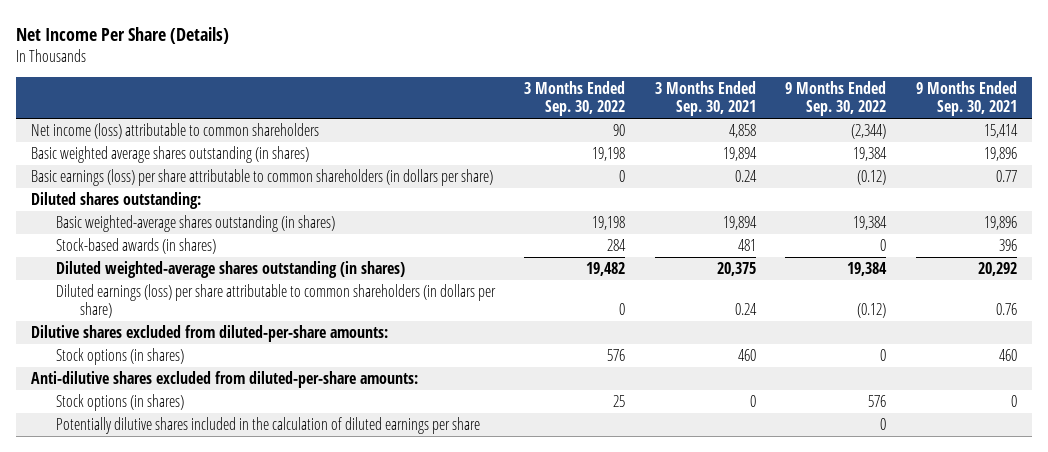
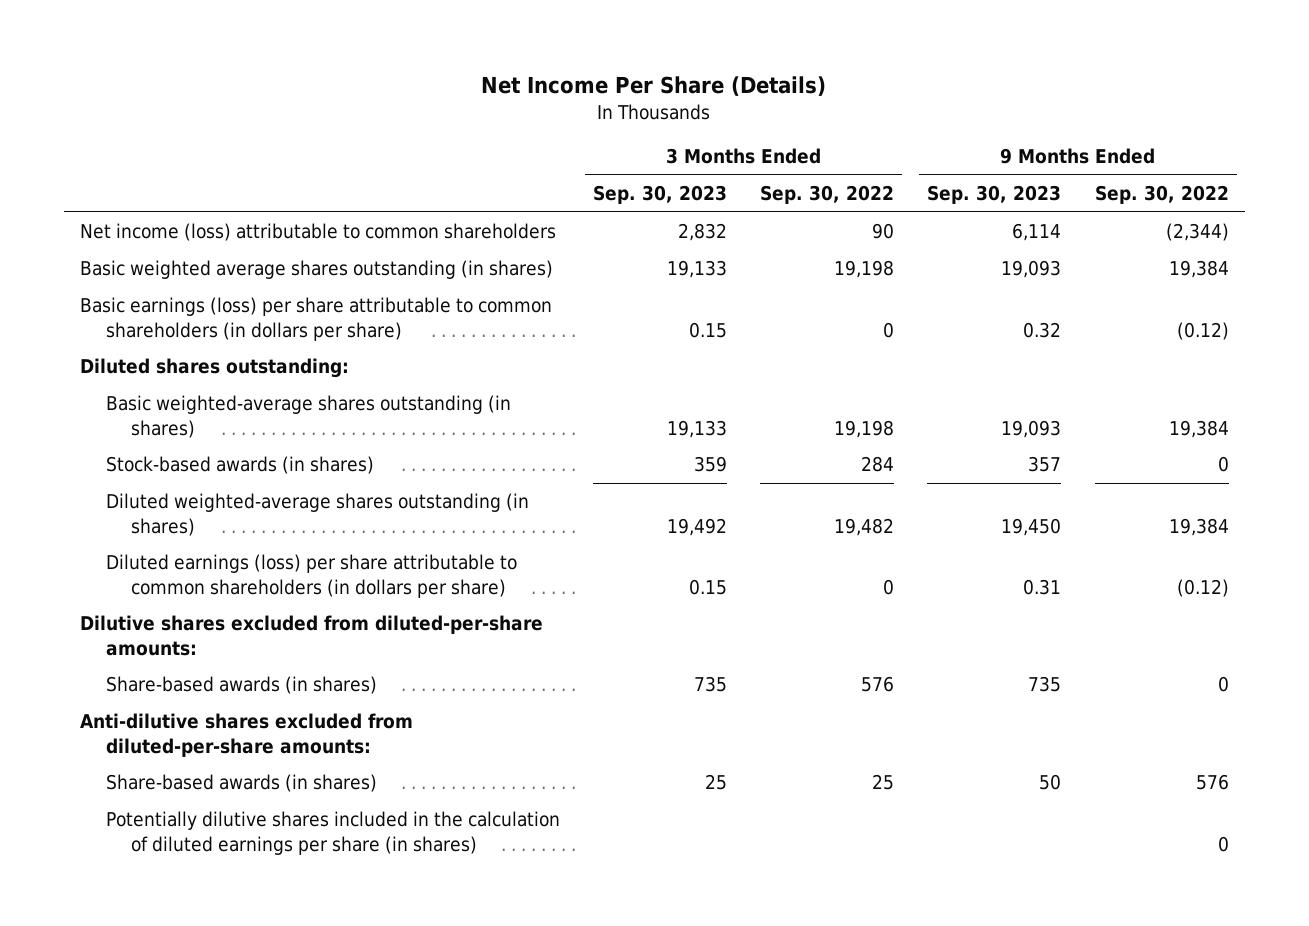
[654,81,756,117] 3 Months Ended Sep. 30, 2021 -> none
[915,81,1017,117] 9 Months Ended Sep. 30, 2021 -> none
none -> [592,185,727,205] Sep. 30, 2023
none -> [927,185,1062,205] Sep. 30, 2023
[55,347,184,365] Stock options (in shares) -> [105,676,377,695] Share-based awards (in shares)
[55,393,184,411] Stock options (in shares) -> [105,774,377,793] Share-based awards (in shares)
[55,416,480,434] Potentially dilutive shares included in the calculation of diluted earnings per share -> [105,811,560,855] Potentially dilutive shares included in the calculation of diluted earnings per share (in shares)

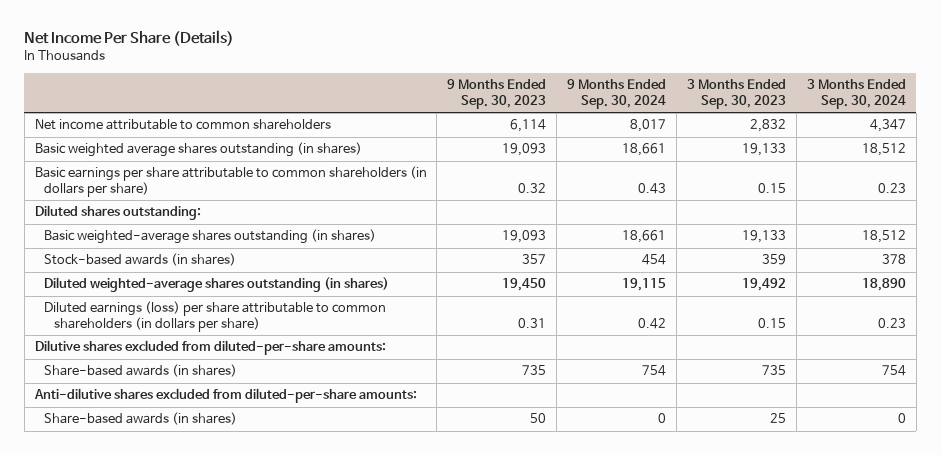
[760,185,895,205] Sep. 30, 2022 -> none
[1094,185,1229,205] Sep. 30, 2022 -> none
none -> [567,79,667,109] 9 Months Ended Sep. 30, 2024
none -> [807,79,907,109] 3 Months Ended Sep. 30, 2024
[80,223,557,242] Net income (loss) attributable to common shareholders -> [34,119,331,131] Net income attributable to common shareholders
[80,297,553,341] Basic earnings (loss) per share attributable to common shareholders (in dollars per share) -> [34,166,427,197] Basic earnings per share attributable to common shareholders (in dollars per share)
[105,811,560,855] Potentially dilutive shares included in the calculation of diluted earnings per share (in shares) -> none

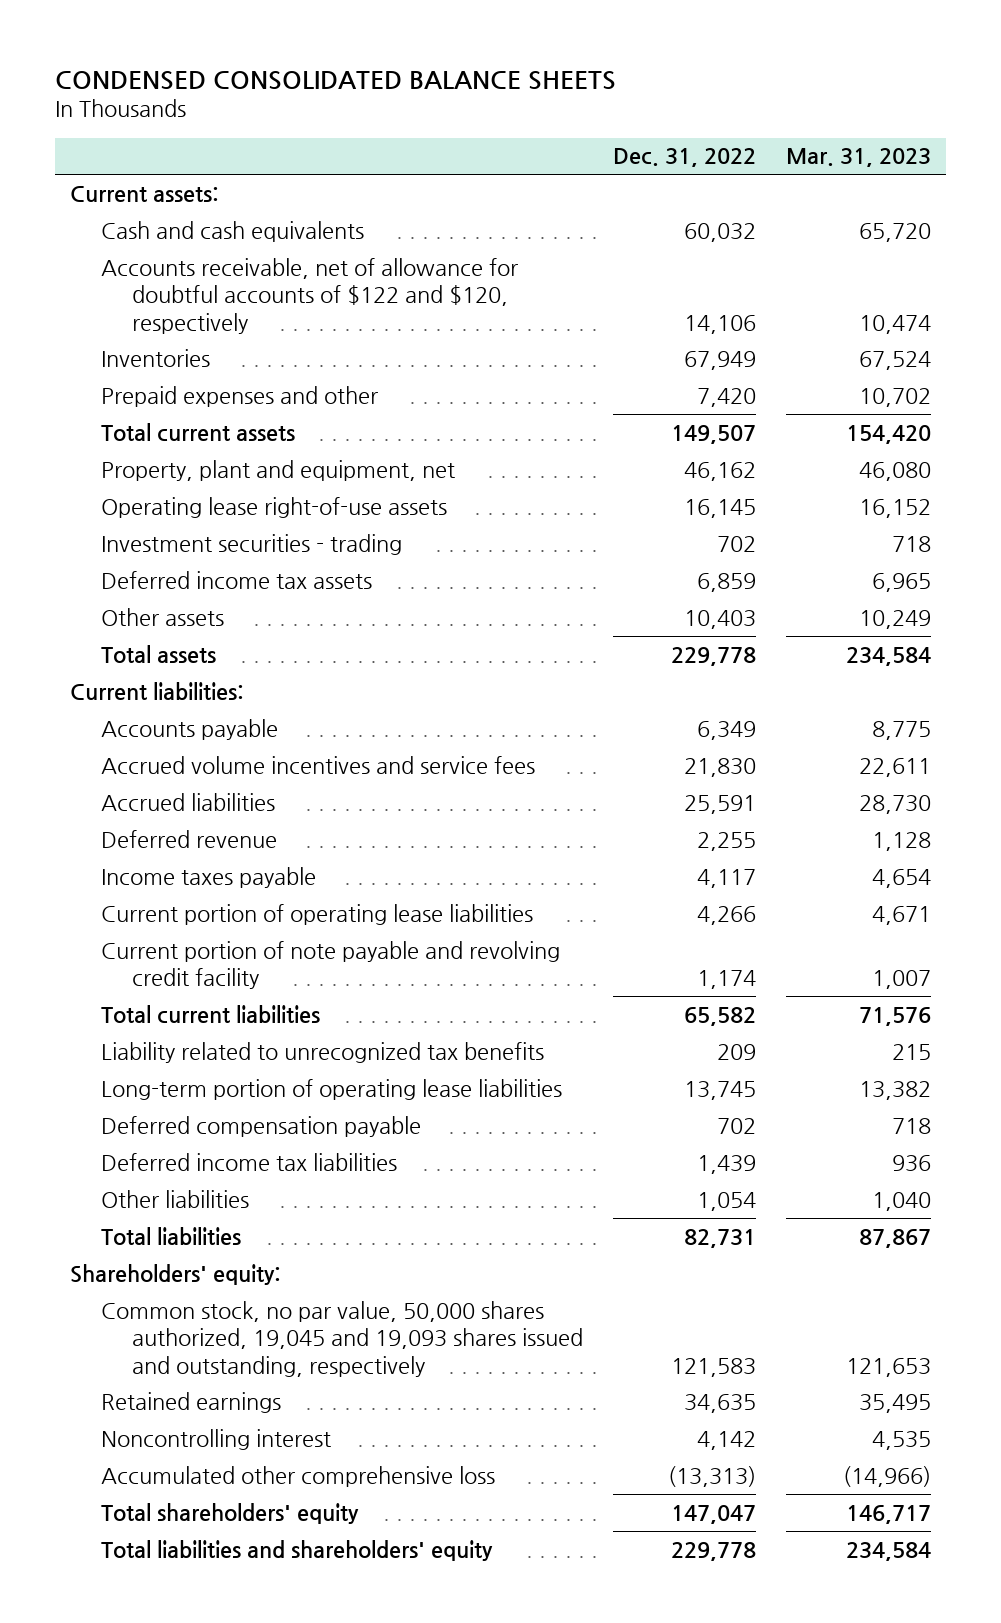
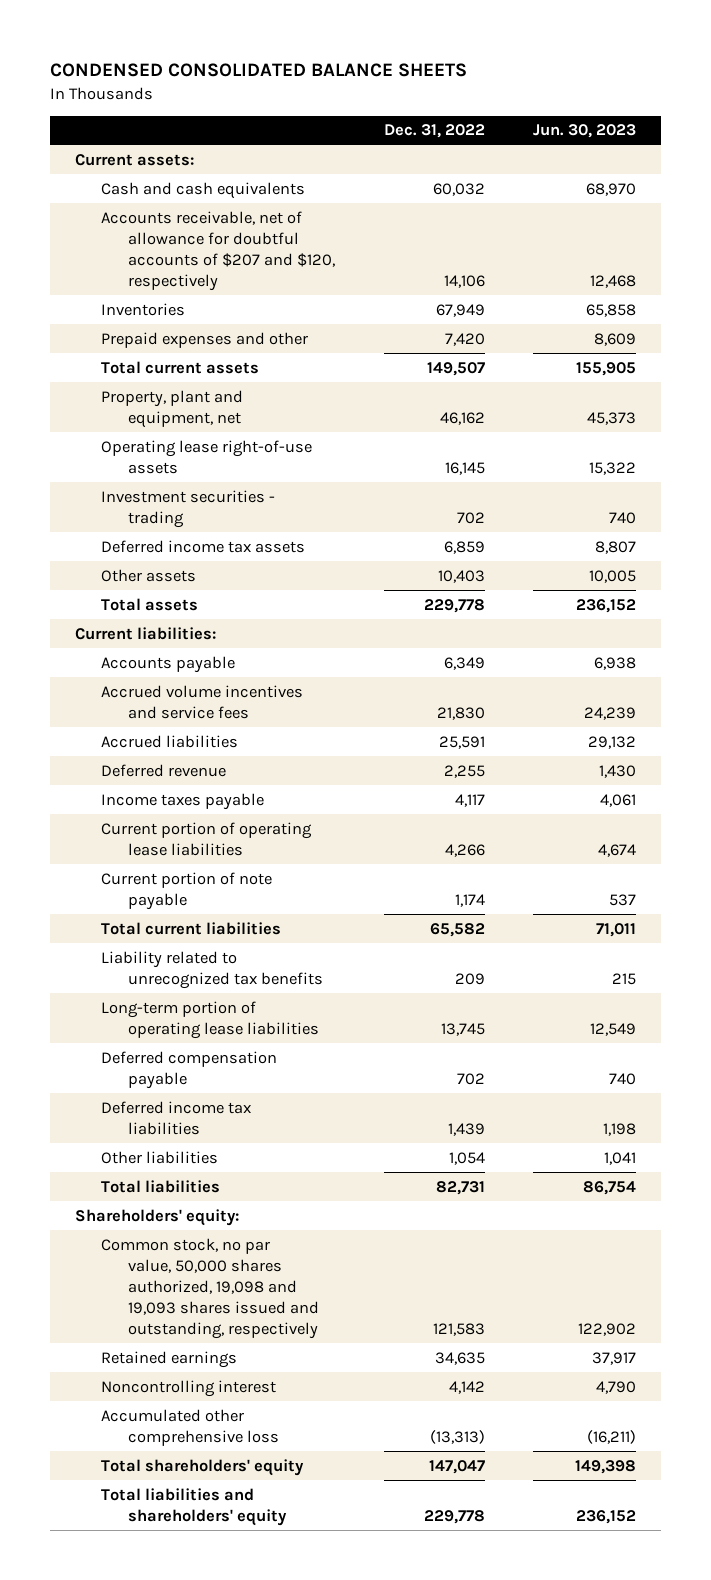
[785,148,931,168] Mar. 31, 2023 -> none
none -> [533,124,637,139] Jun. 30, 2023
[100,257,518,334] Accounts receivable, net of allowance for doubtful accounts of $122 and $120, respectively -> [101,210,336,291] Accounts receivable, net of allowance for doubtful accounts of $207 and $120, respectively
[100,940,560,990] Current portion of note payable and revolving credit facility -> [101,871,273,910] Current portion of note payable
[100,1300,583,1377] Common stock, no par value, 50,000 shares authorized, 19,045 and 19,093 shares issued and outstanding, respectively -> [101,1237,320,1339] Common stock, no par value, 50,000 shares authorized, 19,098 and 19,093 shares issued and outstanding, respectively

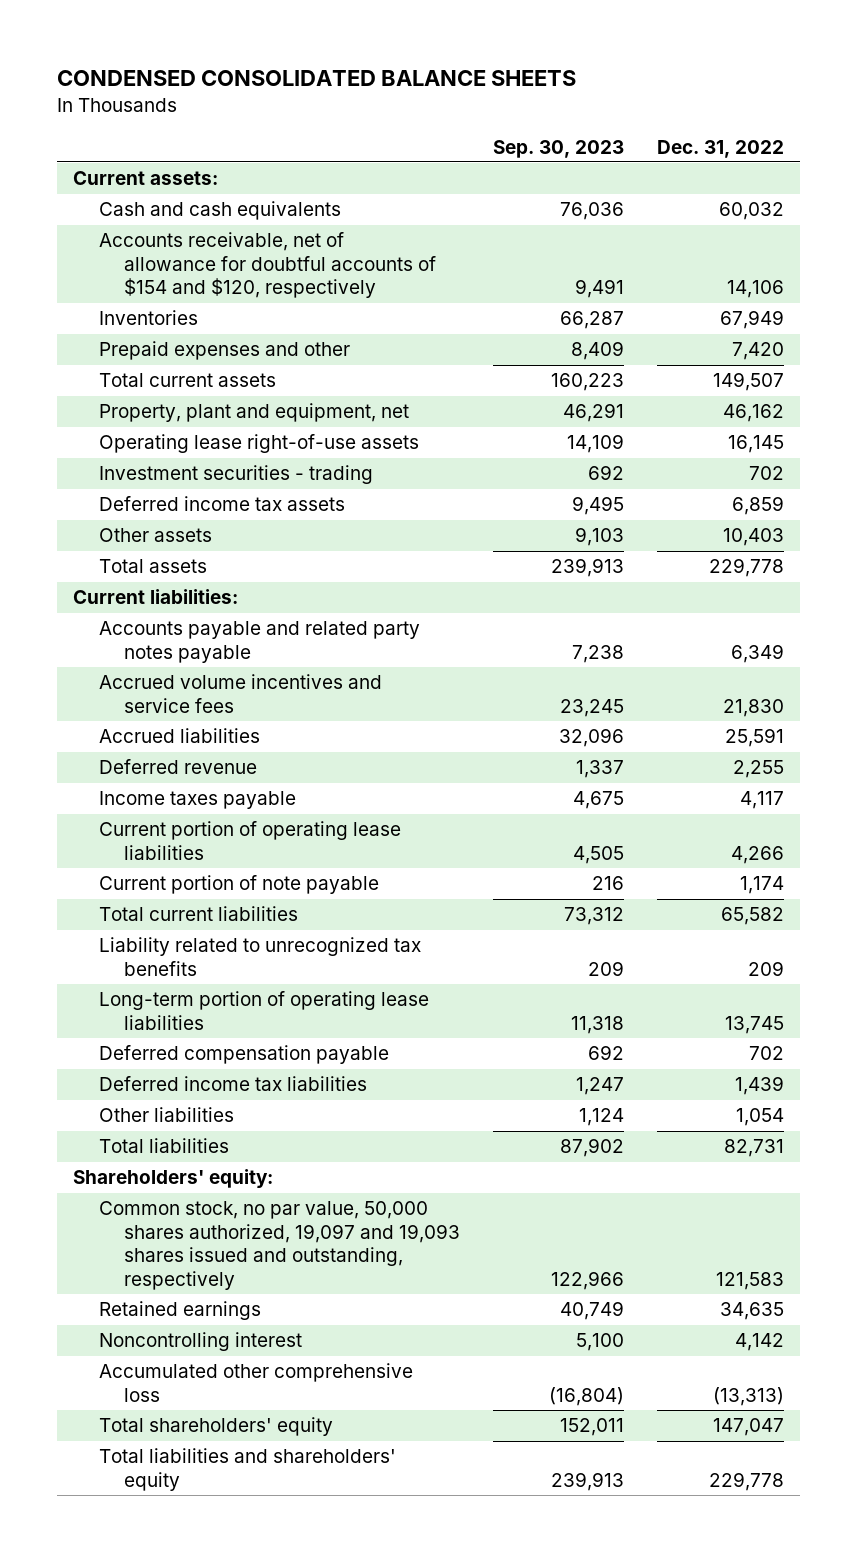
[533,124,637,139] Jun. 30, 2023 -> none
none -> [492,139,624,158] Sep. 30, 2023
[101,210,336,291] Accounts receivable, net of allowance for doubtful accounts of $207 and $120, respectively -> [98,232,437,299] Accounts receivable, net of allowance for doubtful accounts of $154 and $120, respectively
[101,655,236,673] Accounts payable -> [98,621,420,663] Accounts payable and related party notes payable
[101,1237,320,1339] Common stock, no par value, 50,000 shares authorized, 19,098 and 19,093 shares issued and outstanding, respectively -> [98,1201,461,1291] Common stock, no par value, 50,000 shares authorized, 19,097 and 19,093 shares issued and outstanding, respectively

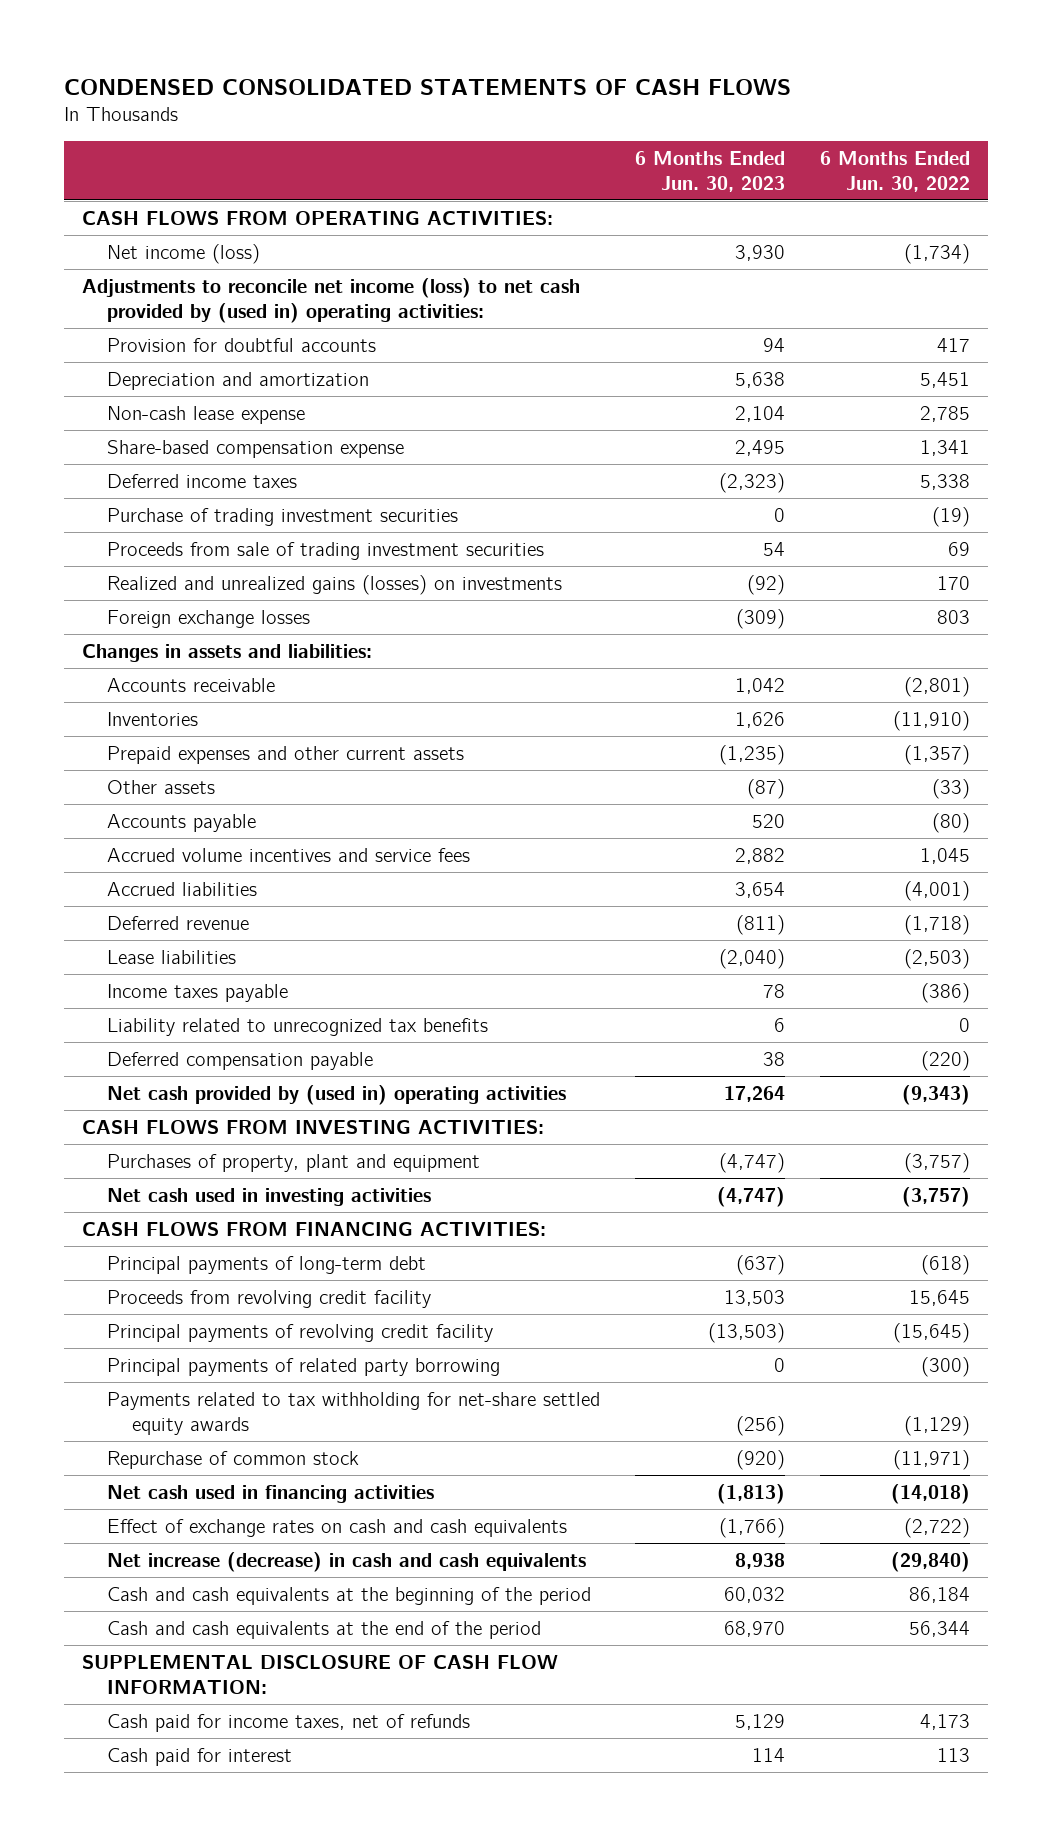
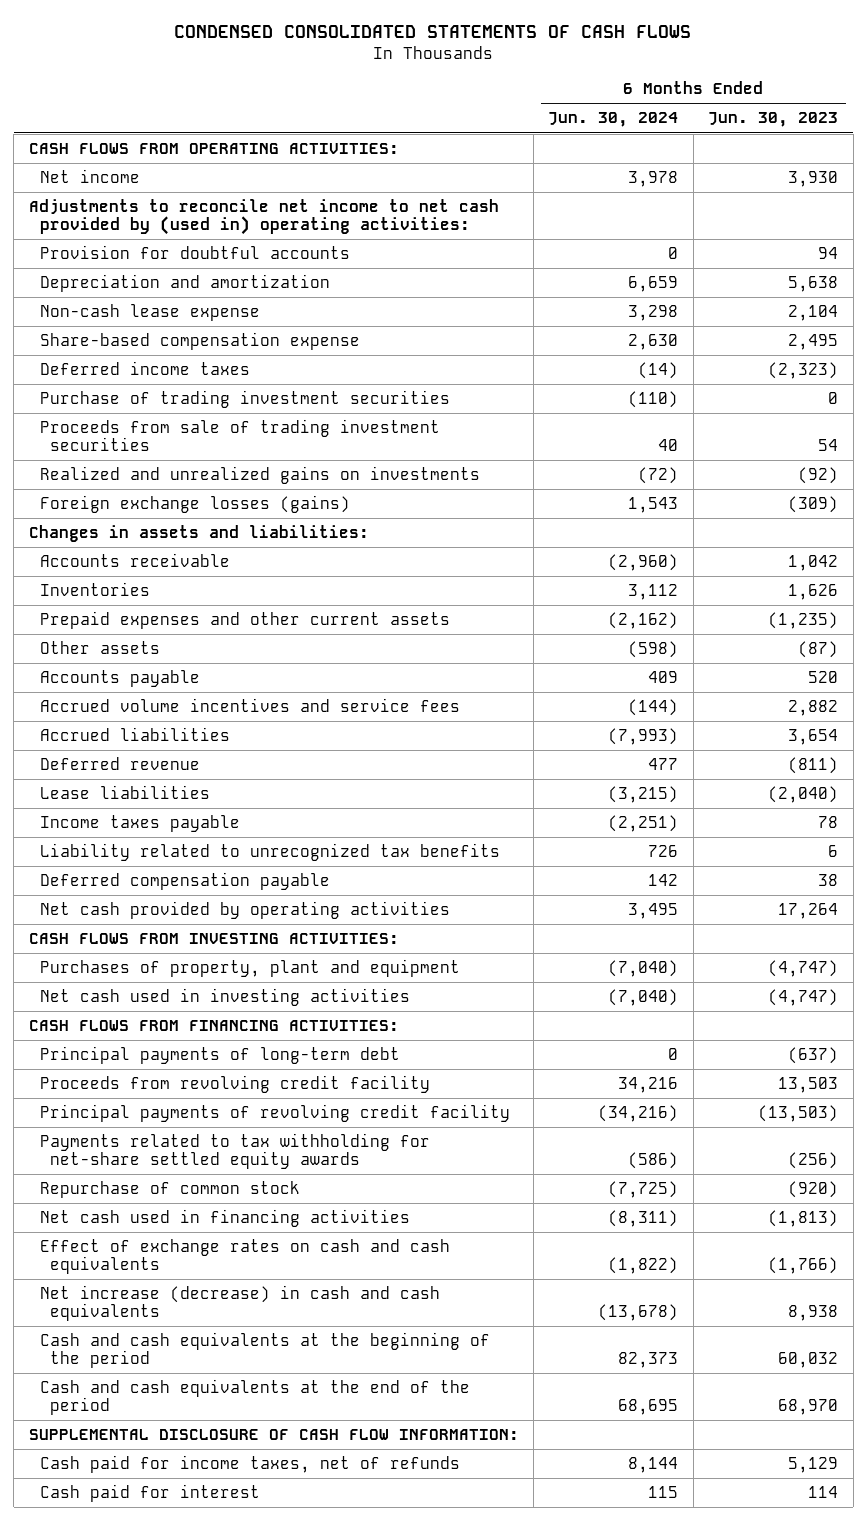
[820,150,971,192] 6 Months Ended Jun. 30, 2022 -> none
none -> [548,112,679,128] Jun. 30, 2024
[107,243,261,264] Net income (loss) -> [39,169,140,184] Net income
[81,277,580,323] Adjustments to reconcile net income (loss) to net cash provided by (used in) operating activities: -> [28,199,499,236] Adjustments to reconcile net income to net cash provided by (used in) operating activities:
[107,574,563,595] Realized and unrealized gains (losses) on investments -> [39,466,480,485] Realized and unrealized gains on investments
[107,609,311,628] Foreign exchange losses -> [39,495,350,514] Foreign exchange losses (gains)
[107,1084,567,1105] Net cash provided by (used in) operating activities -> [39,901,450,920] Net cash provided by operating activities
[107,1357,501,1376] Principal payments of related party borrowing -> none

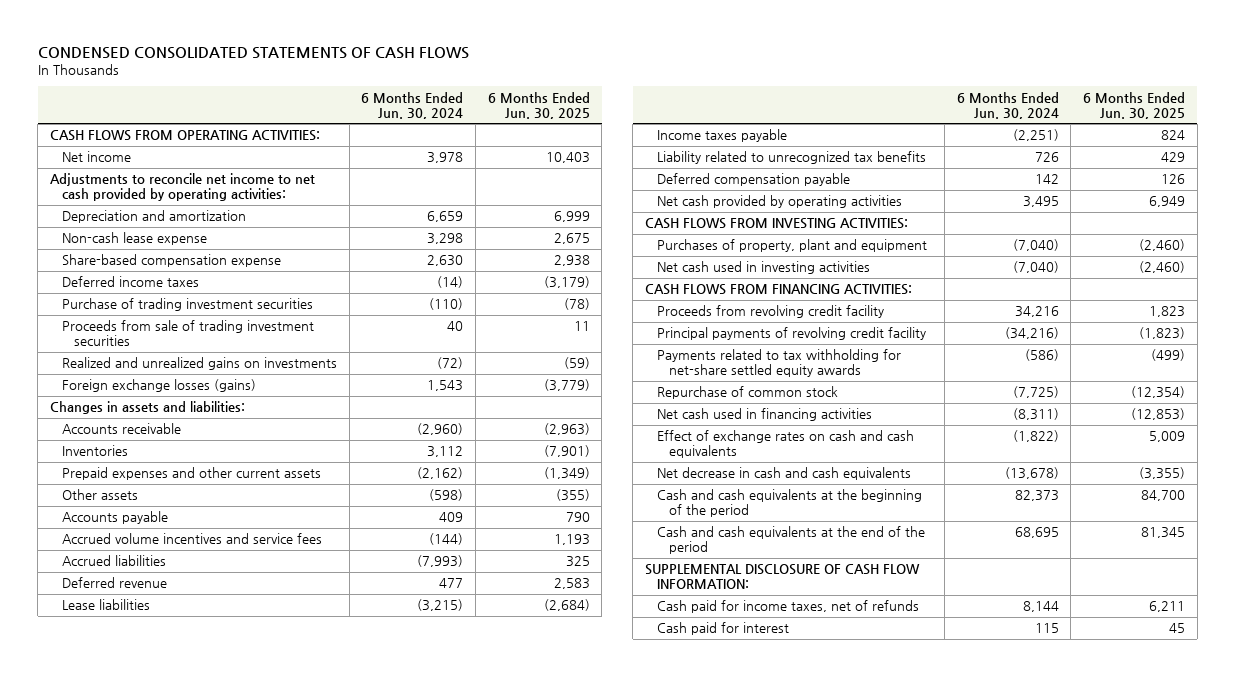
[708,112,839,128] Jun. 30, 2023 -> none
none -> [487,91,590,119] 6 Months Ended Jun. 30, 2025
[39,245,350,260] Provision for doubtful accounts -> none
[28,199,499,236] Adjustments to reconcile net income to net cash provided by (used in) operating activities: -> [49,173,315,202] Adjustments to reconcile net income to net cash provided by operating activities:
[39,1046,400,1065] Principal payments of long-term debt -> none
[39,1285,440,1322] Net increase (decrease) in cash and cash equivalents -> [657,467,912,481] Net decrease in cash and cash equivalents

